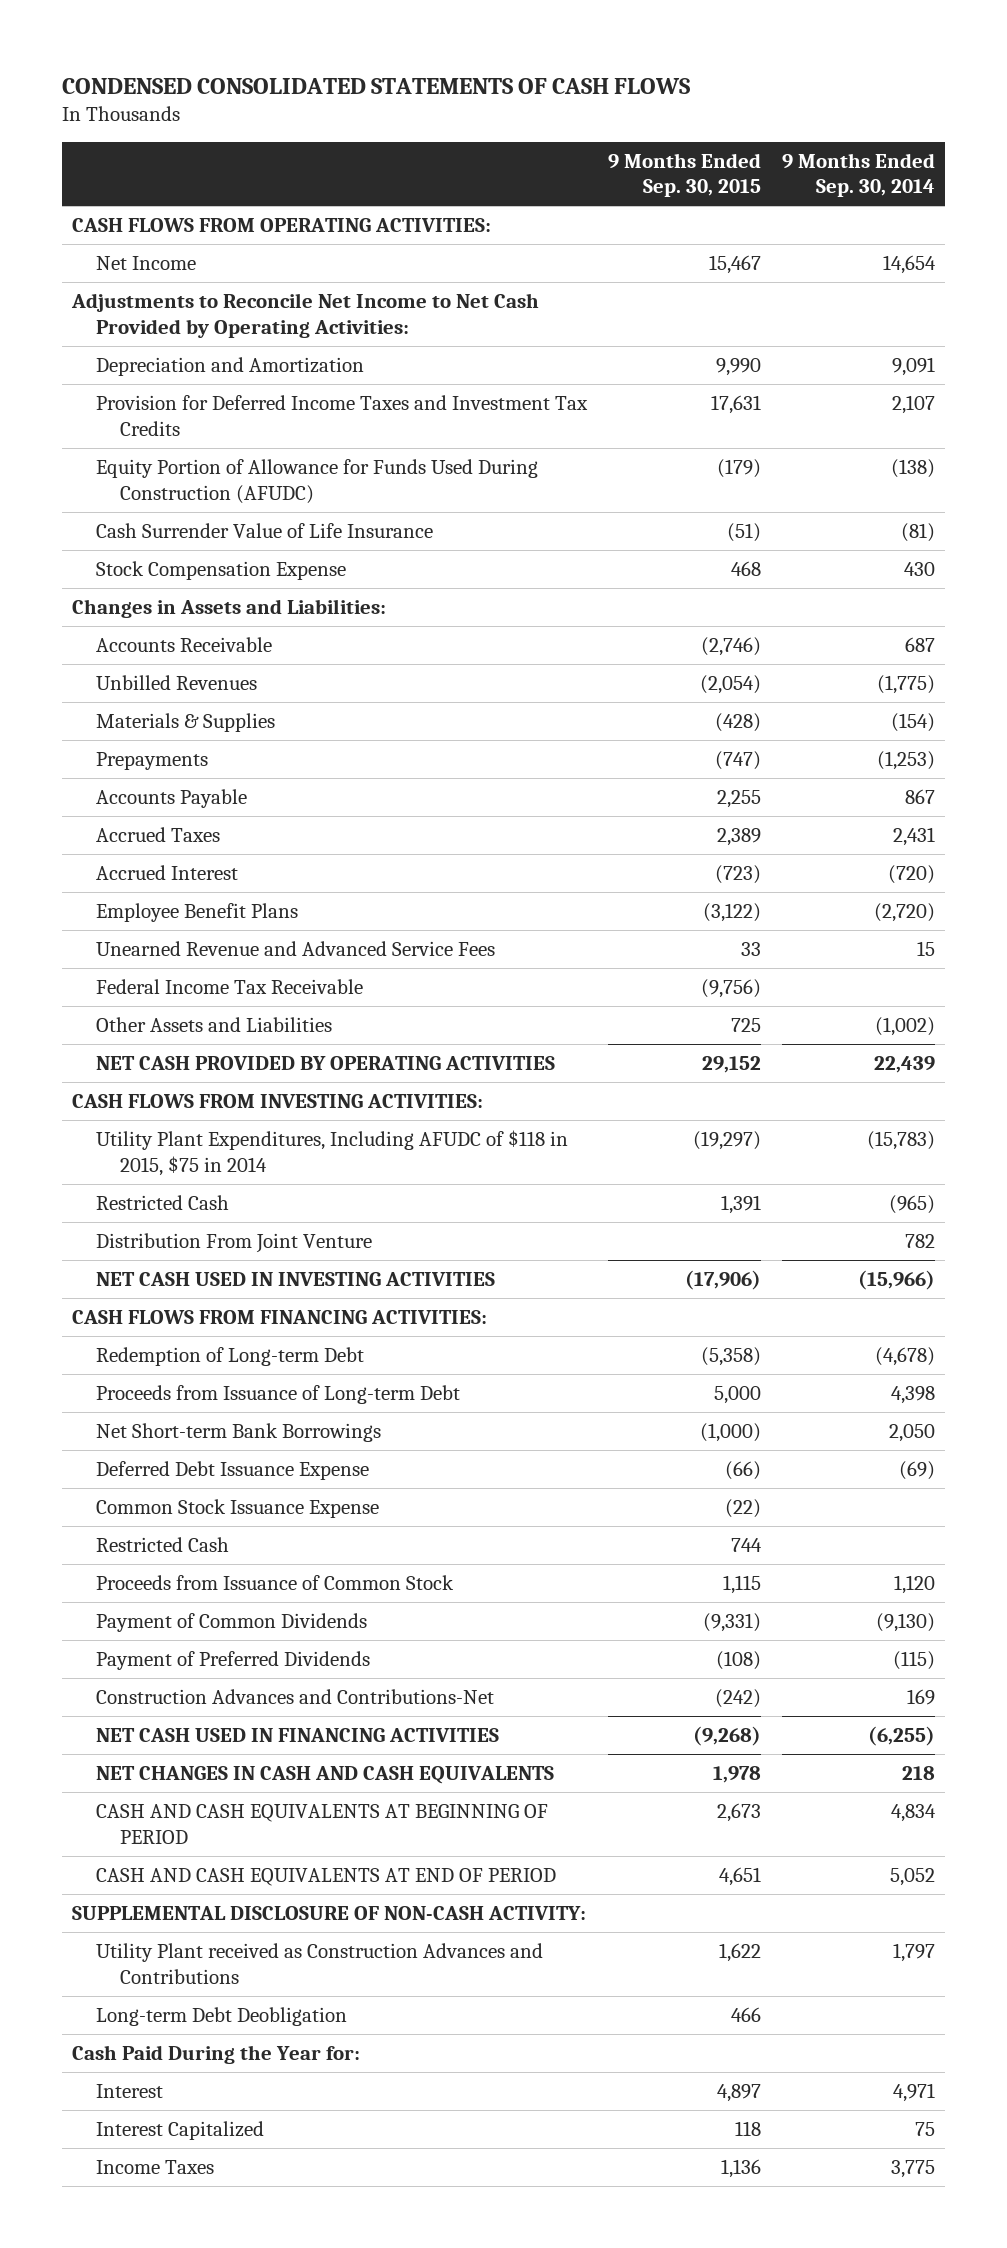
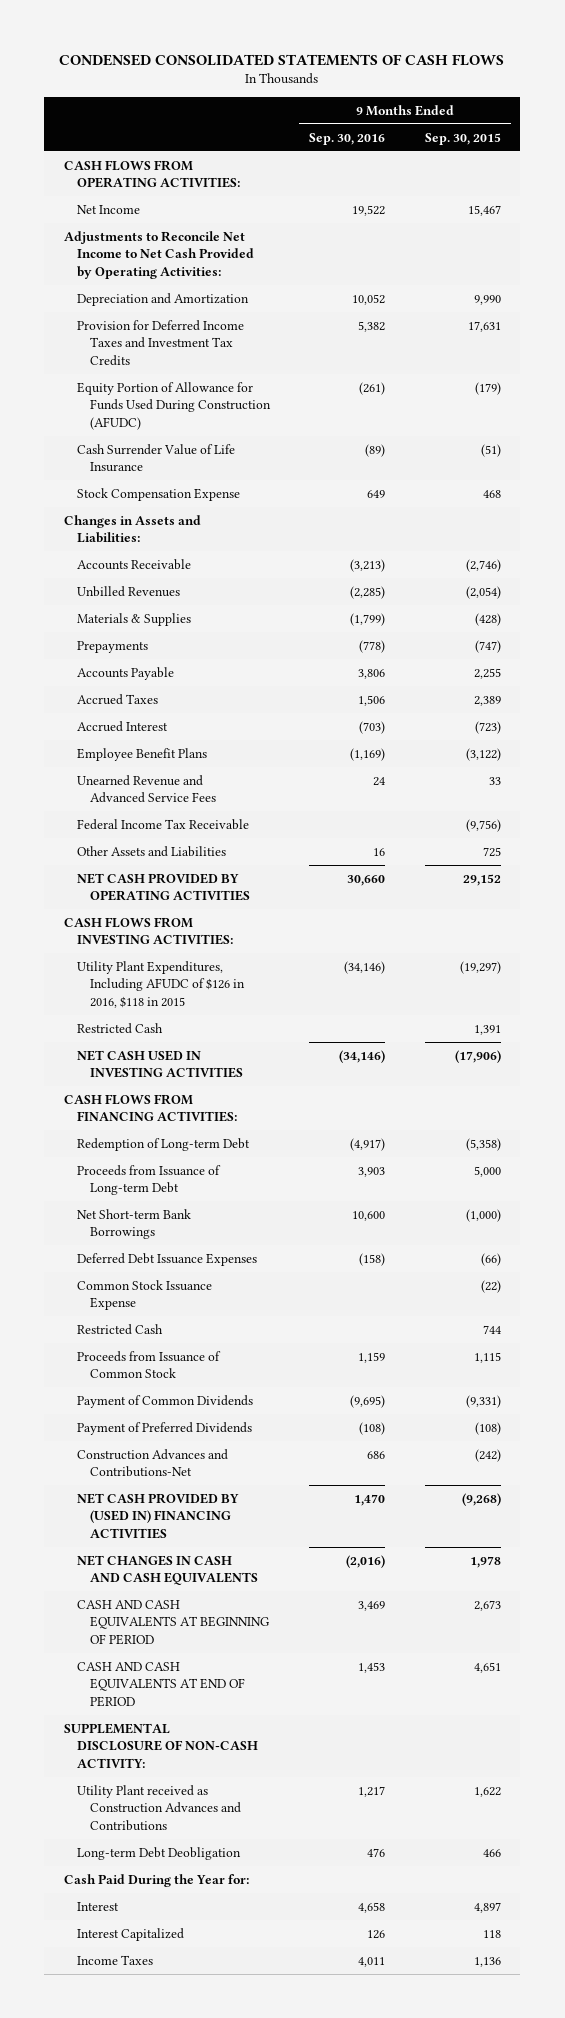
[781,152,935,198] 9 Months Ended Sep. 30, 2014 -> none
none -> [309,132,386,145] Sep. 30, 2016
[96,1130,569,1176] Utility Plant Expenditures, Including AFUDC of $118 in 2015, $75 in 2014 -> [76,960,245,1008] Utility Plant Expenditures, Including AFUDC of $126 in 2016, $118 in 2015
[96,1233,373,1254] Distribution From Joint Venture -> none
[96,1461,370,1481] Deferred Debt Issuance Expense -> [76,1252,257,1266] Deferred Debt Issuance Expenses
[96,1728,500,1743] NET CASH USED IN FINANCING ACTIVITIES -> [76,1492,239,1539] NET CASH PROVIDED BY (USED IN) FINANCING ACTIVITIES

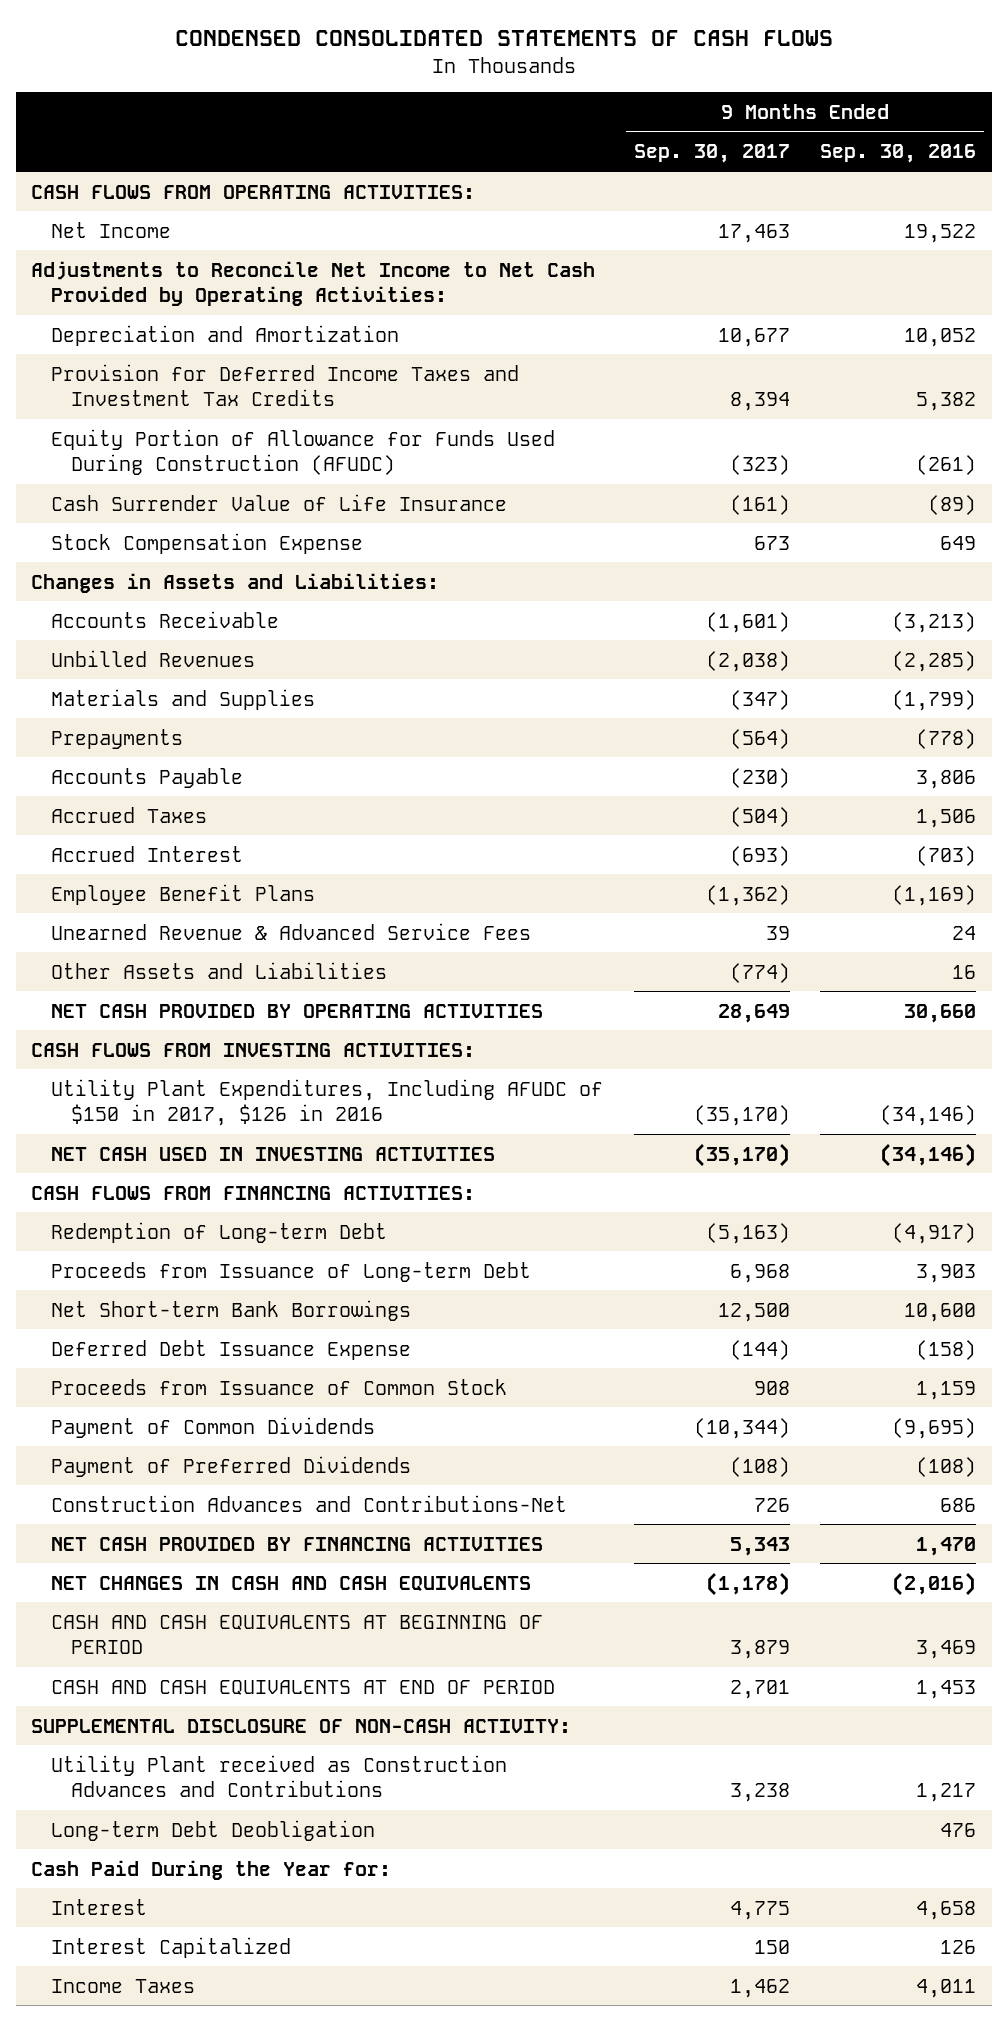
[424,132,501,145] Sep. 30, 2015 -> none
none -> [633,144,790,164] Sep. 30, 2017
[76,612,191,626] Materials & Supplies -> [50,688,315,710] Materials and Supplies
[76,818,249,830] Federal Income Tax Receivable -> none
[76,774,216,804] Unearned Revenue and Advanced Service Fees -> [50,922,531,940] Unearned Revenue & Advanced Service Fees
[76,1022,163,1034] Restricted Cash -> none
[76,960,245,1008] Utility Plant Expenditures, Including AFUDC of $126 in 2016, $118 in 2015 -> [50,1078,603,1126] Utility Plant Expenditures, Including AFUDC of $150 in 2017, $126 in 2016
[76,1279,212,1311] Common Stock Issuance Expense -> none
[76,1323,163,1335] Restricted Cash -> none
[76,1252,257,1266] Deferred Debt Issuance Expenses -> [50,1339,411,1360] Deferred Debt Issuance Expense
[76,1492,239,1539] NET CASH PROVIDED BY (USED IN) FINANCING ACTIVITIES -> [50,1536,543,1551] NET CASH PROVIDED BY FINANCING ACTIVITIES

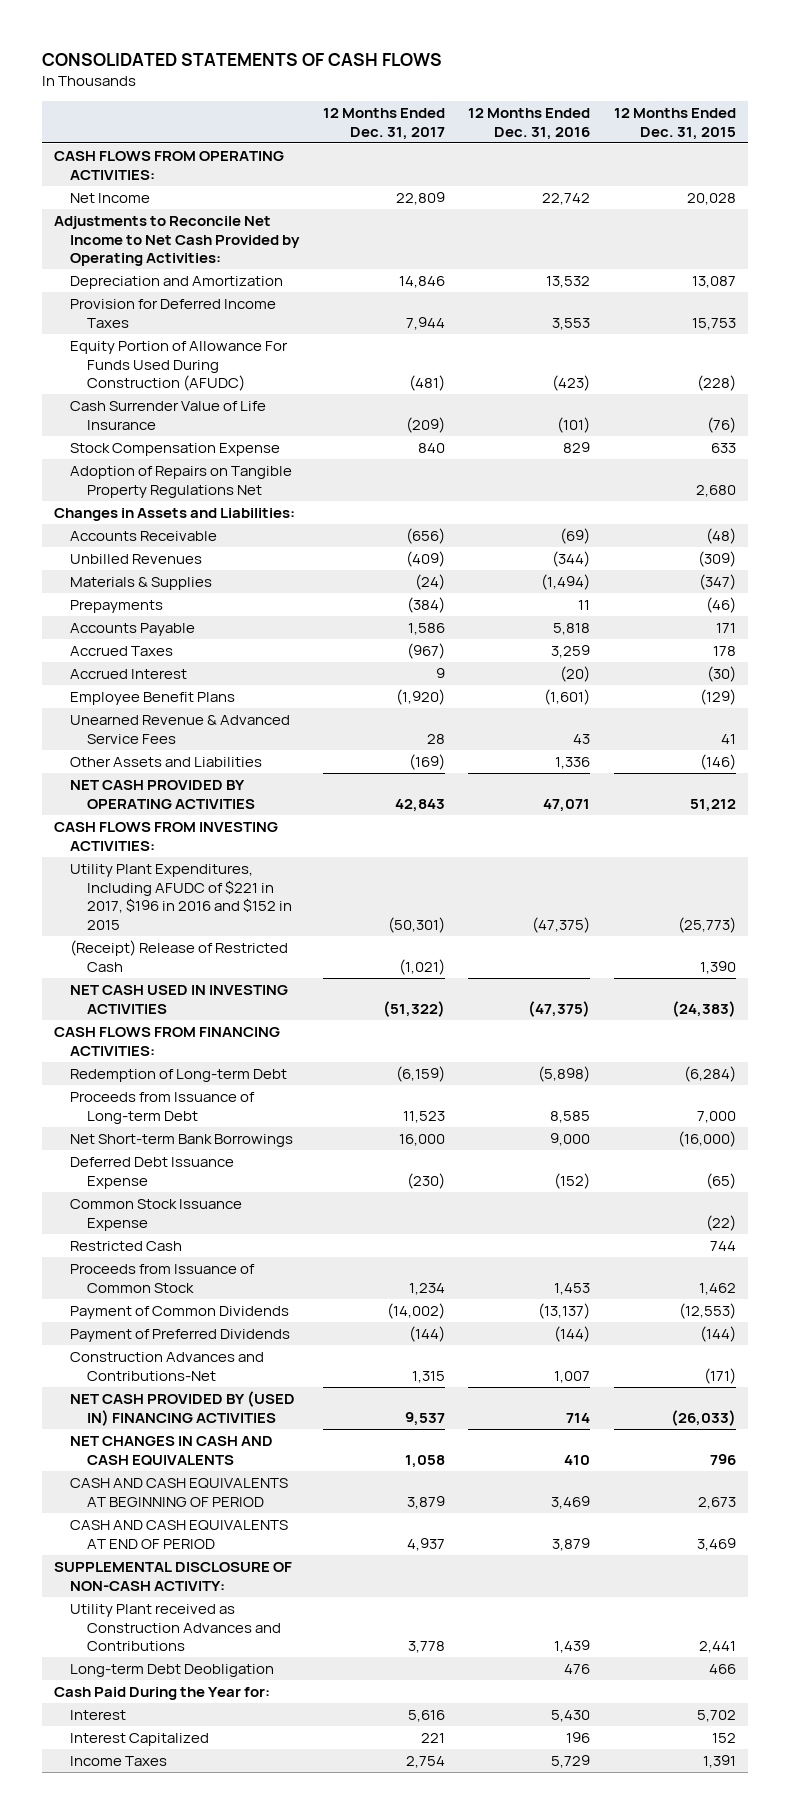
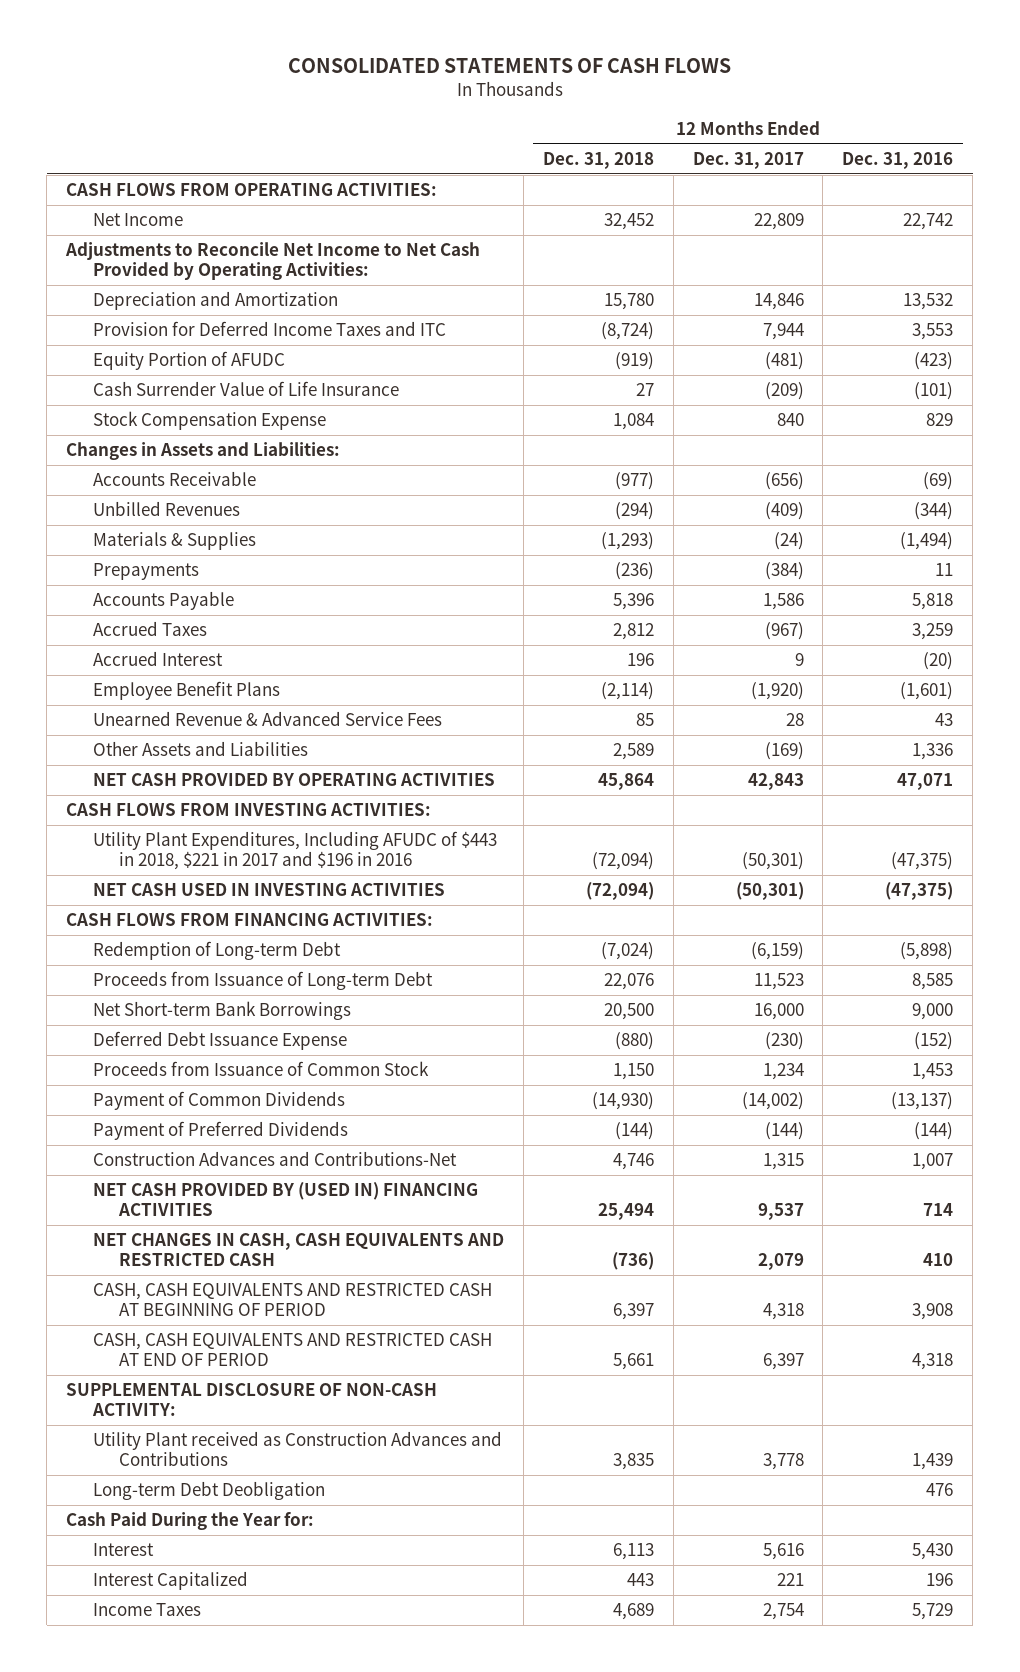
[613,108,736,140] 12 Months Ended Dec. 31, 2015 -> none
none -> [542,151,654,169] Dec. 31, 2018
[70,299,277,328] Provision for Deferred Income Taxes -> [92,321,446,337] Provision for Deferred Income Taxes and ITC
[70,341,289,392] Equity Portion of Allowance For Funds Used During Construction (AFUDC) -> [92,351,285,371] Equity Portion of AFUDC
[70,466,293,498] Adoption of Repairs on Tangible Property Regulations Net -> none
[70,940,289,972] (Receipt) Release of Restricted Cash -> none
[70,864,292,930] Utility Plant Expenditures, Including AFUDC of $221 in 2017, $196 in 2016 and $152 in 2015 -> [92,831,497,871] Utility Plant Expenditures, Including AFUDC of $443 in 2018, $221 in 2017 and $196 in 2016
[382,1000,445,1017] (51,322) -> [735,882,804,901] (50,301)
[70,1199,243,1231] Common Stock Issuance Expense -> none
[70,1241,183,1252] Restricted Cash -> none
[70,1436,274,1466] NET CHANGES IN CASH AND CASH EQUIVALENTS -> [92,1233,504,1267] NET CHANGES IN CASH, CASH EQUIVALENTS AND RESTRICTED CASH
[404,1454,445,1468] 1,058 -> [757,1253,804,1271] 2,079
[70,1478,289,1507] CASH AND CASH EQUIVALENTS AT BEGINNING OF PERIOD -> [92,1283,492,1317] CASH, CASH EQUIVALENTS AND RESTRICTED CASH AT BEGINNING OF PERIOD
[406,1495,445,1509] 3,879 -> [762,1303,804,1321] 4,318
[551,1495,591,1509] 3,469 -> [912,1303,954,1321] 3,908
[70,1520,289,1549] CASH AND CASH EQUIVALENTS AT END OF PERIOD -> [92,1333,492,1367] CASH, CASH EQUIVALENTS AND RESTRICTED CASH AT END OF PERIOD
[406,1537,445,1551] 4,937 -> [762,1353,804,1371] 6,397
[552,1537,591,1551] 3,879 -> [912,1353,954,1371] 4,318

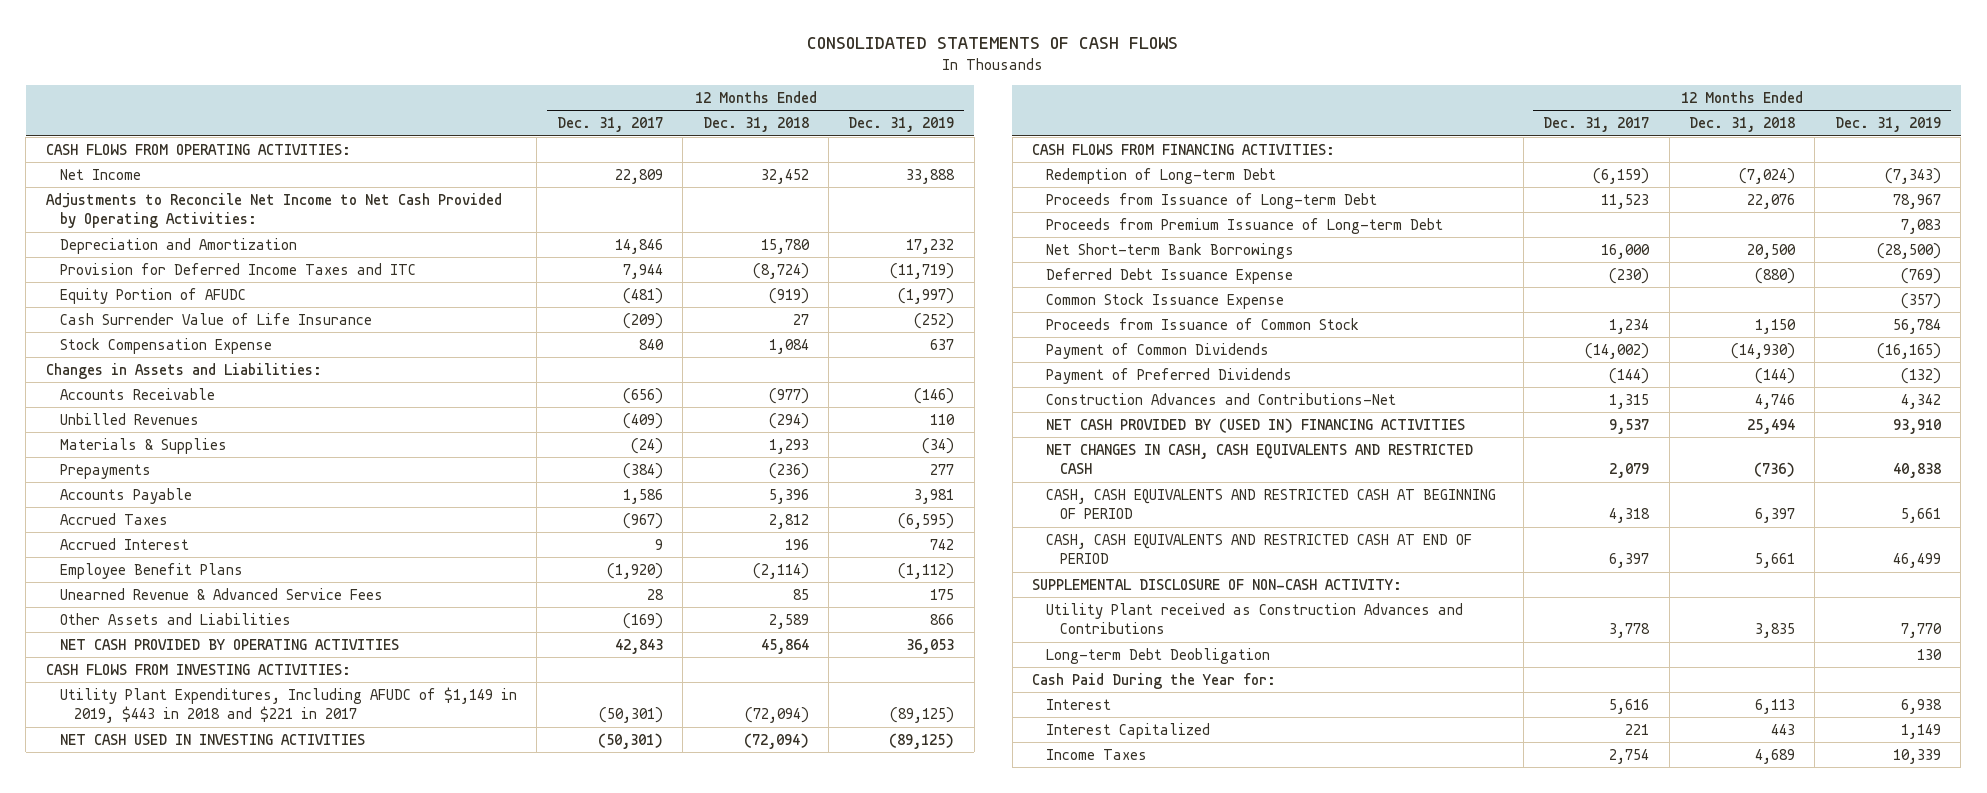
[842,151,954,169] Dec. 31, 2016 -> none
none -> [848,117,955,133] Dec. 31, 2019
[600,532,654,551] (1,293) -> [768,438,809,454] 1,293
[92,831,497,871] Utility Plant Expenditures, Including AFUDC of $443 in 2018, $221 in 2017 and $196 in 2016 -> [59,686,517,724] Utility Plant Expenditures, Including AFUDC of $1,149 in 2019, $443 in 2018 and $221 in 2017
none -> [1046,217,1444,234] Proceeds from Premium Issuance of Long-term Debt
none -> [1046,292,1285,309] Common Stock Issuance Expense

